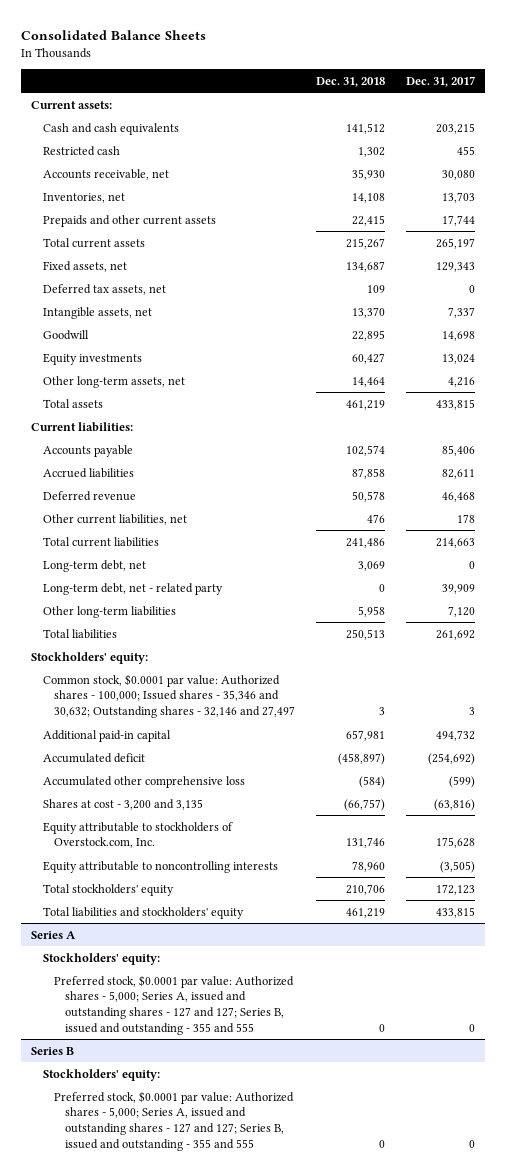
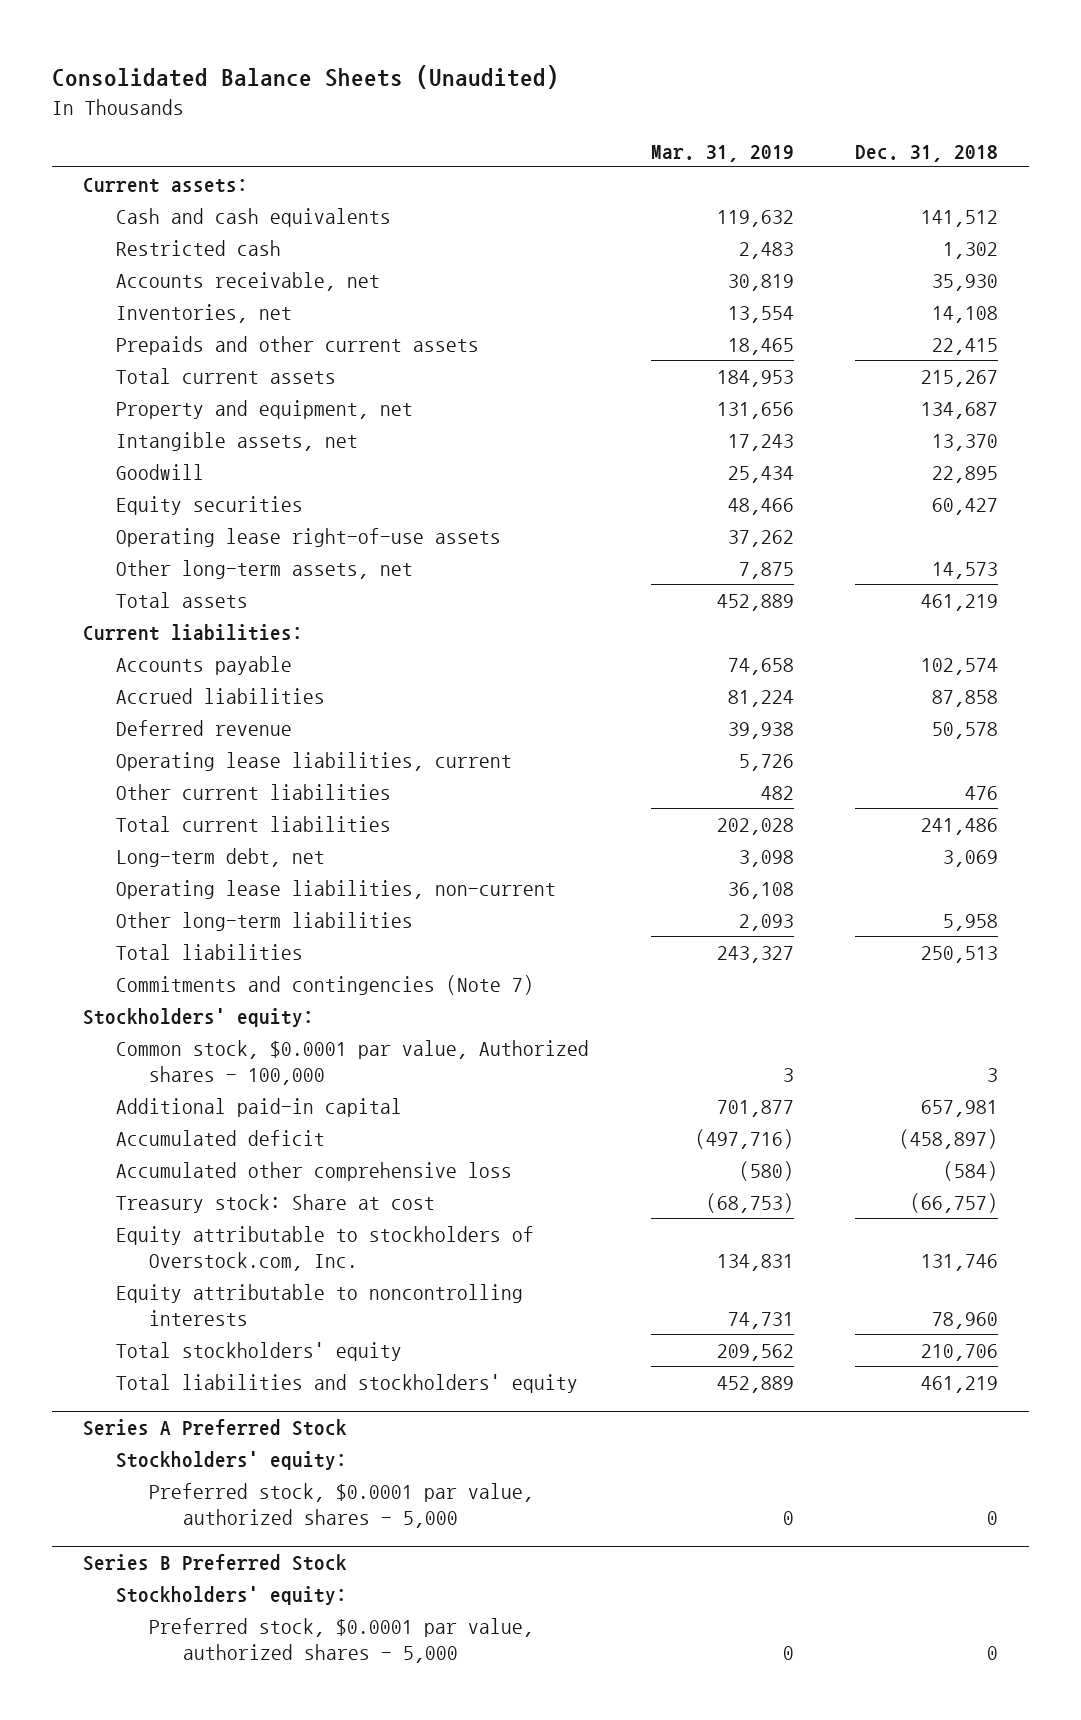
[20,30,206,41] Consolidated Balance Sheets -> [52,65,560,90] Consolidated Balance Sheets (Unaudited)
[405,75,475,87] Dec. 31, 2017 -> none
none -> [650,144,794,162] Mar. 31, 2019
[42,283,166,295] Deferred tax assets, net -> none
[42,260,127,272] Fixed assets, net -> [116,399,414,419] Property and equipment, net
[42,352,142,365] Equity investments -> [116,495,304,515] Equity securities
none -> [116,527,502,547] Operating lease right-of-use assets
[351,376,385,387] 14,464 -> [932,561,999,579] 14,573
none -> [116,751,513,771] Operating lease liabilities, current
[42,513,187,525] Other current liabilities, net -> [116,783,392,800] Other current liabilities
[42,582,223,595] Long-term debt, net - related party -> none
none -> [116,879,557,899] Operating lease liabilities, non-current
none -> [116,974,535,995] Commitments and contingencies (Note 7)
[42,673,295,719] Common stock, $0.0001 par value: Authorized shares - 100,000; Issued shares - 35,346 and 30,632; Outstanding shares - 32,146 and 27,497 -> [116,1039,590,1085] Common stock, $0.0001 par value, Authorized shares - 100,000
[42,798,203,810] Shares at cost - 3,200 and 3,135 -> [116,1193,436,1213] Treasury stock: Share at cost
[31,930,77,939] Series A -> [82,1418,347,1436] Series A Preferred Stock
[53,974,294,1035] Preferred stock, $0.0001 par value: Authorized shares - 5,000; Series A, issued and outstanding shares - 127 and 127; Series B, issued and outstanding - 355 and 555 -> [149,1482,535,1528] Preferred stock, $0.0001 par value, authorized shares - 5,000
[31,1046,75,1055] Series B -> [82,1553,347,1571] Series B Preferred Stock
[53,1090,294,1151] Preferred stock, $0.0001 par value: Authorized shares - 5,000; Series A, issued and outstanding shares - 127 and 127; Series B, issued and outstanding - 355 and 555 -> [149,1617,535,1663] Preferred stock, $0.0001 par value, authorized shares - 5,000

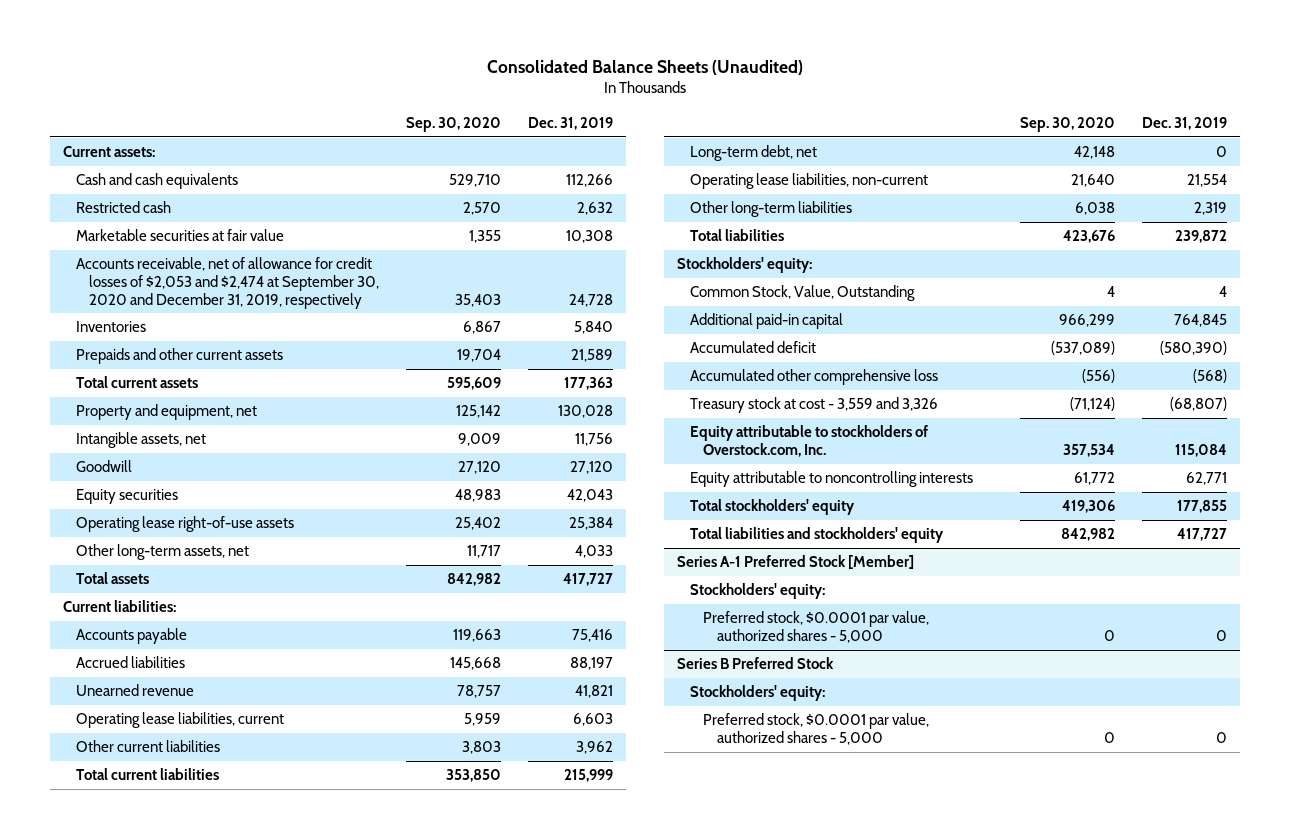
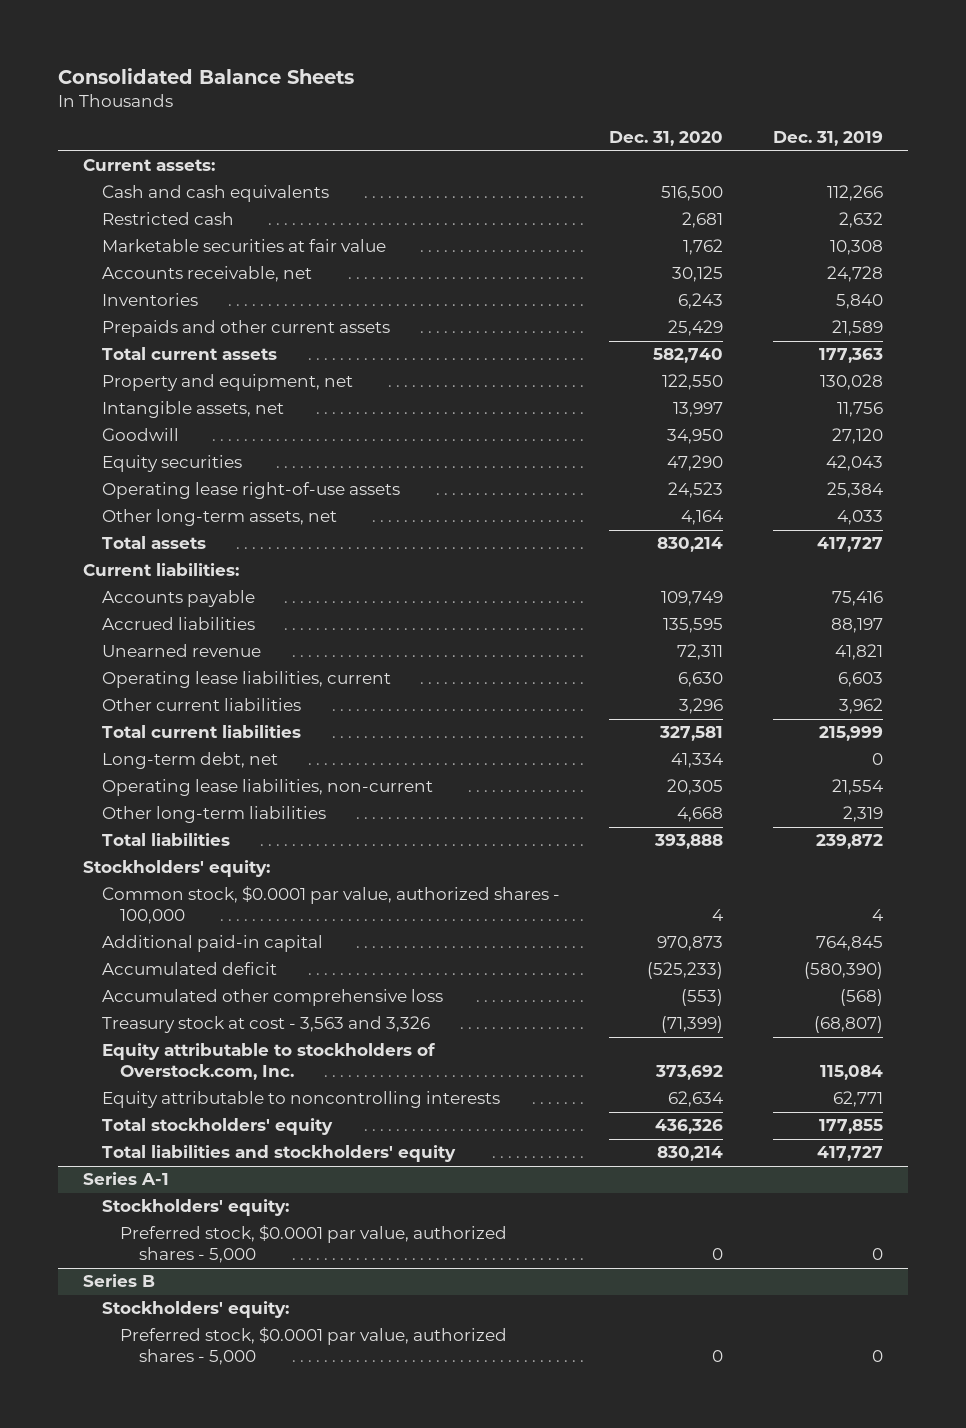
[486,60,803,76] Consolidated Balance Sheets (Unaudited) -> [57,67,354,84] Consolidated Balance Sheets
[406,116,502,132] Sep. 30, 2020 -> none
none -> [609,130,724,146] Dec. 31, 2020
[76,257,380,309] Accounts receivable, net of allowance for credit losses of $2,053 and $2,474 at September 30, 2020 and December 31, 2019, respectively -> [101,266,312,283] Accounts receivable, net
[690,285,916,302] Common Stock, Value, Outstanding -> [101,886,560,925] Common stock, $0.0001 par value, authorized shares - 100,000
[690,397,939,414] Treasury stock at cost - 3,559 and 3,326 -> [101,1016,430,1034] Treasury stock at cost - 3,563 and 3,326
[677,555,915,570] Series A-1 Preferred Stock [Member] -> [82,1172,169,1186] Series A-1
[677,657,835,670] Series B Preferred Stock -> [82,1274,155,1288] Series B

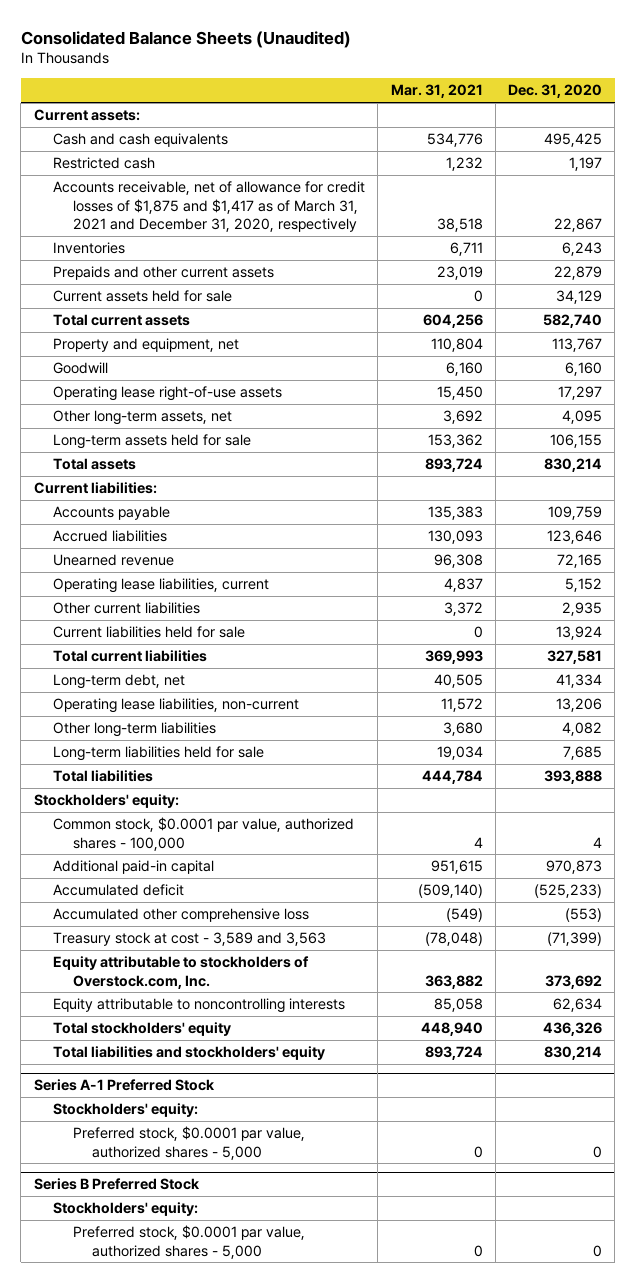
[57,67,354,84] Consolidated Balance Sheets -> [20,30,351,48] Consolidated Balance Sheets (Unaudited)
[772,130,883,146] Dec. 31, 2019 -> none
none -> [390,84,483,99] Mar. 31, 2021
[101,239,386,253] Marketable securities at fair value -> none
[101,266,312,283] Accounts receivable, net -> none
[661,186,724,202] 516,500 -> [543,133,602,148] 495,425
[682,212,724,229] 2,681 -> [568,157,602,172] 1,197
none -> [53,181,366,232] Accounts receivable, net of allowance for credit losses of $1,875 and $1,417 as of March 31, 2021 and December 31, 2020, respectively
[668,320,724,337] 25,429 -> [553,266,602,281] 22,879
none -> [53,290,233,303] Current assets held for sale
[101,401,284,419] Intangible assets, net -> none
[101,455,242,473] Equity securities -> none
[662,374,724,391] 122,550 -> [551,338,602,353] 113,767
[667,429,724,445] 34,950 -> [564,362,602,377] 6,160
[668,482,724,499] 24,523 -> [557,386,602,401] 17,297
[681,510,724,526] 4,164 -> [561,410,602,425] 4,095
none -> [53,434,252,450] Long-term assets held for sale
[661,591,724,607] 109,749 -> [547,506,602,521] 109,759
[663,618,724,634] 135,595 -> [546,530,602,545] 123,646
[677,644,724,661] 72,311 -> [556,554,602,569] 72,165
[678,672,724,688] 6,630 -> [564,578,602,593] 5,152
[679,698,724,715] 3,296 -> [561,602,602,617] 2,935
none -> [53,626,246,639] Current liabilities held for sale
[667,779,724,796] 20,305 -> [555,698,602,713] 13,206
[677,807,724,823] 4,668 -> [561,722,602,737] 4,082
none -> [53,746,265,762] Long-term liabilities held for sale
[101,1016,430,1034] Treasury stock at cost - 3,563 and 3,326 -> [53,932,327,947] Treasury stock at cost - 3,589 and 3,563
[82,1172,169,1186] Series A-1 -> [33,1079,215,1092] Series A-1 Preferred Stock
[82,1274,155,1288] Series B -> [33,1178,200,1191] Series B Preferred Stock

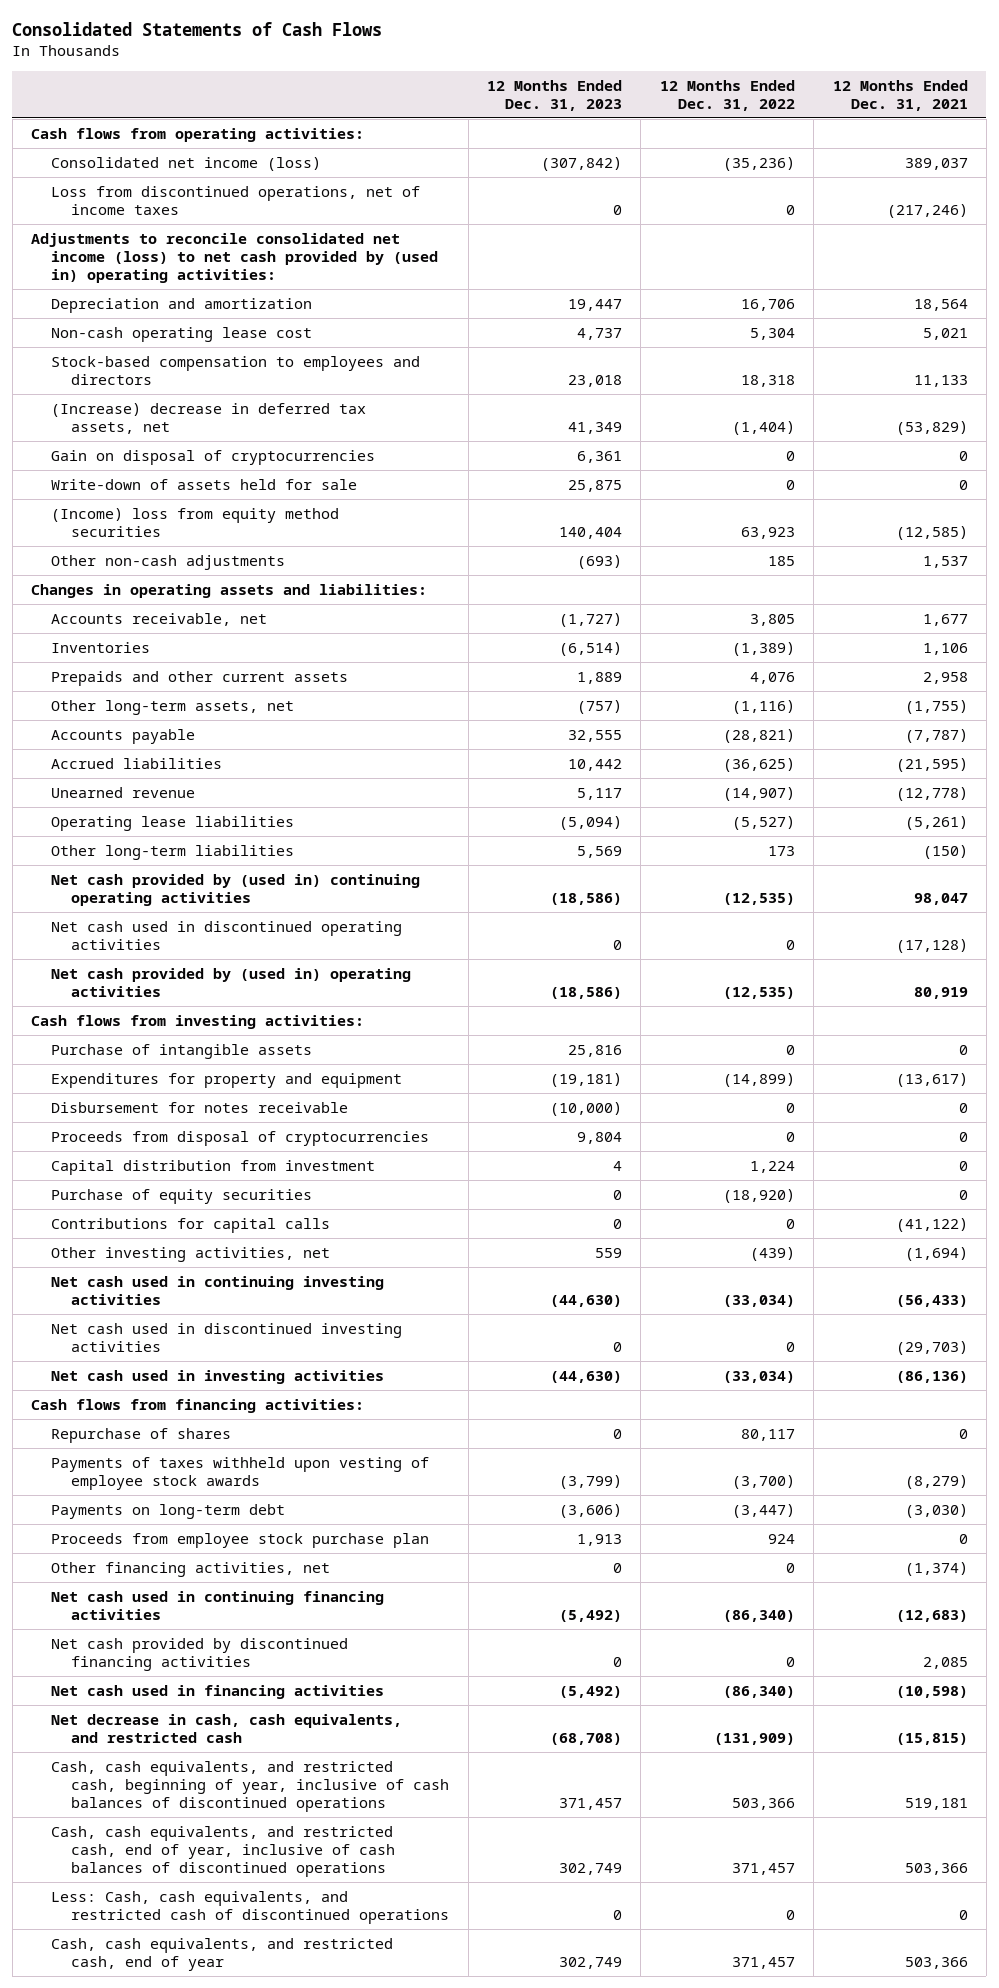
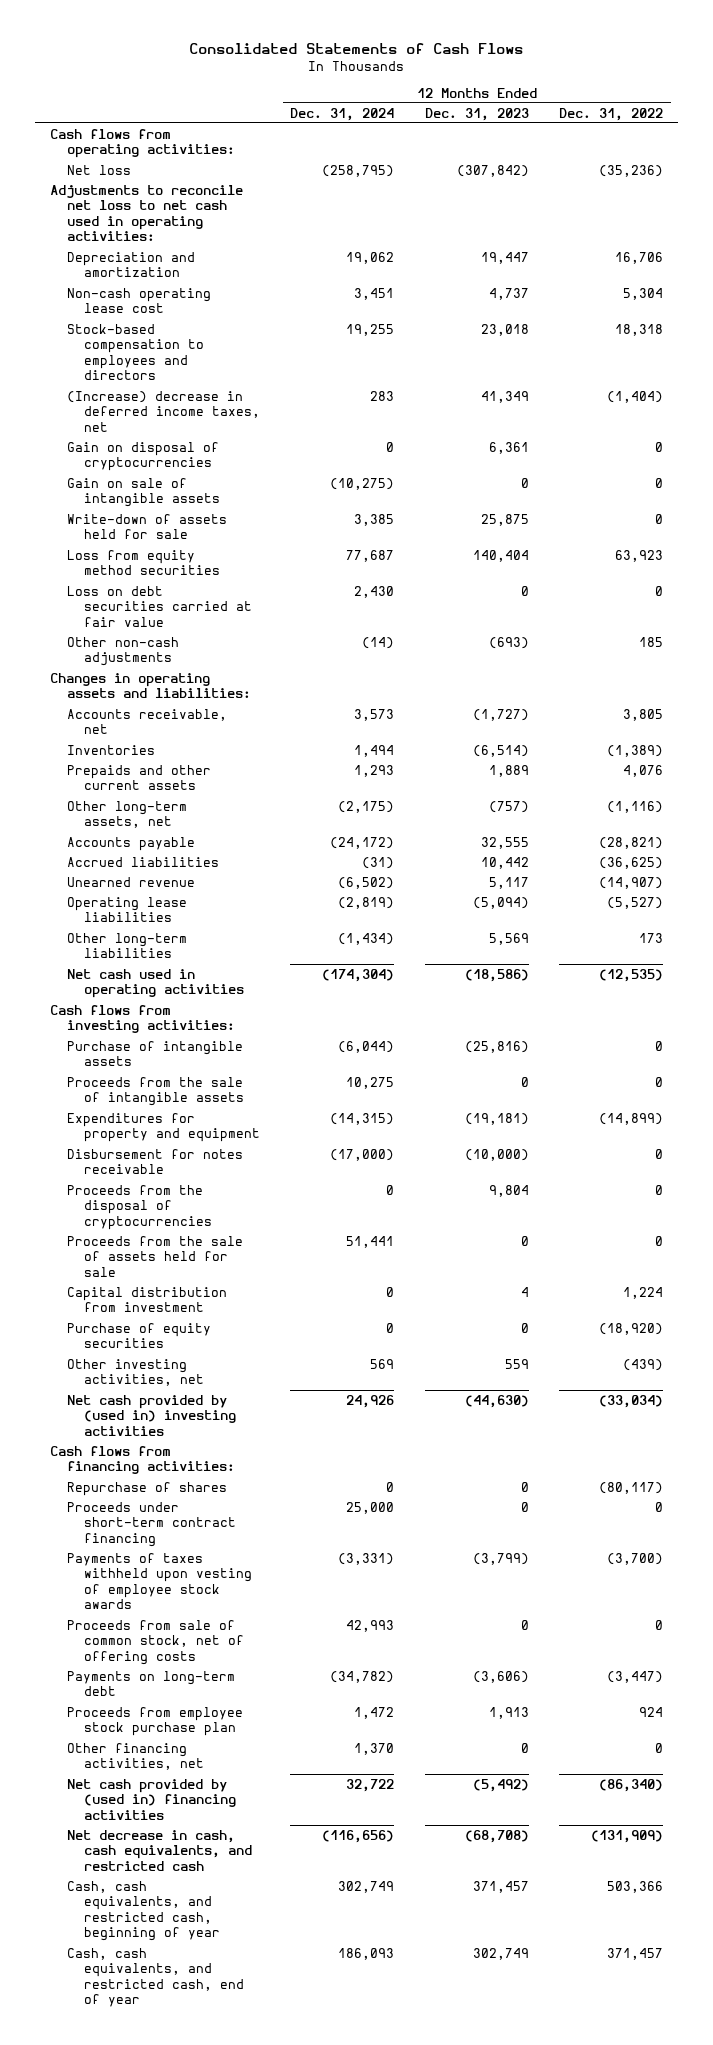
[832,79,968,111] 12 Months Ended Dec. 31, 2021 -> none
none -> [290,107,395,121] Dec. 31, 2024
[51,185,421,215] Loss from discontinued operations, net of income taxes -> none
[51,156,322,171] Consolidated net income (loss) -> [66,164,131,175] Net loss
[31,232,439,283] Adjustments to reconcile consolidated net income (loss) to net cash provided by (used in) operating activities: -> [49,184,243,242] Adjustments to reconcile net loss to net cash used in operating activities:
[51,402,367,434] (Increase) decrease in deferred tax assets, net -> [66,390,260,432] (Increase) decrease in deferred income taxes, net
none -> [66,477,220,508] Gain on sale of intangible assets
[51,507,340,537] (Income) loss from equity method securities -> [66,549,220,576] Loss from equity method securities
none -> [66,585,252,627] Loss on debt securities carried at fair value
[51,873,421,906] Net cash provided by (used in) continuing operating activities -> none
[51,920,403,950] Net cash used in discontinued operating activities -> none
[51,967,412,997] Net cash provided by (used in) operating activities -> [66,968,244,999] Net cash used in operating activities
[568,1044,623,1057] 25,816 -> [464,1040,529,1053] (25,816)
none -> [66,1076,244,1107] Proceeds from the sale of intangible assets
[51,1130,430,1146] Proceeds from disposal of cryptocurrencies -> [66,1184,212,1230] Proceeds from the disposal of cryptocurrencies
none -> [66,1235,243,1277] Proceeds from the sale of assets held for sale
[51,1217,331,1233] Contributions for capital calls -> none
[51,1275,385,1305] Net cash used in continuing investing activities -> none
[51,1322,403,1352] Net cash used in discontinued investing activities -> none
[51,1369,385,1384] Net cash used in investing activities -> [66,1394,236,1436] Net cash provided by (used in) investing activities
[740,1428,795,1441] 80,117 -> [599,1481,664,1494] (80,117)
none -> [66,1501,236,1547] Proceeds under short-term contract financing
none -> [66,1619,244,1665] Proceeds from sale of common stock, net of offering costs
[51,1590,385,1620] Net cash used in continuing financing activities -> none
[51,1637,349,1671] Net cash provided by discontinued financing activities -> none
[51,1684,385,1699] Net cash used in financing activities -> [66,1778,236,1820] Net cash provided by (used in) financing activities
[51,1825,396,1877] Cash, cash equivalents, and restricted cash, end of year, inclusive of cash balances of discontinued operations -> none
[51,1890,450,1924] Less: Cash, cash equivalents, and restricted cash of discontinued operations -> none
[51,1760,450,1812] Cash, cash equivalents, and restricted cash, beginning of year, inclusive of cash balances of discontinued operations -> [66,1880,220,1942] Cash, cash equivalents, and restricted cash, beginning of year

